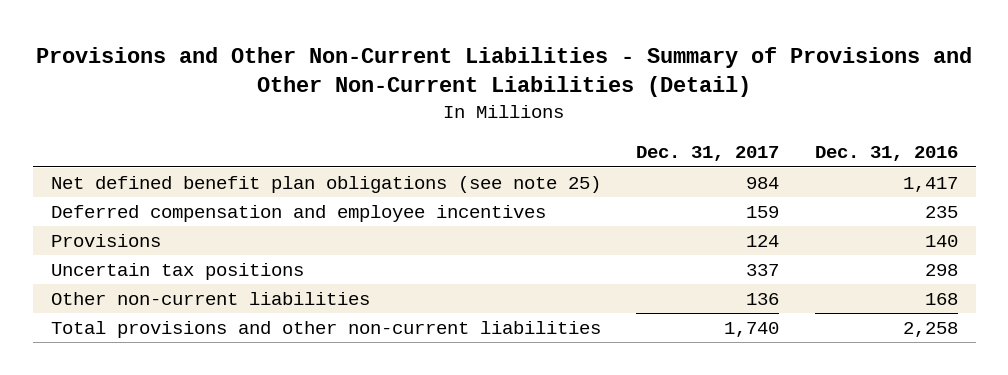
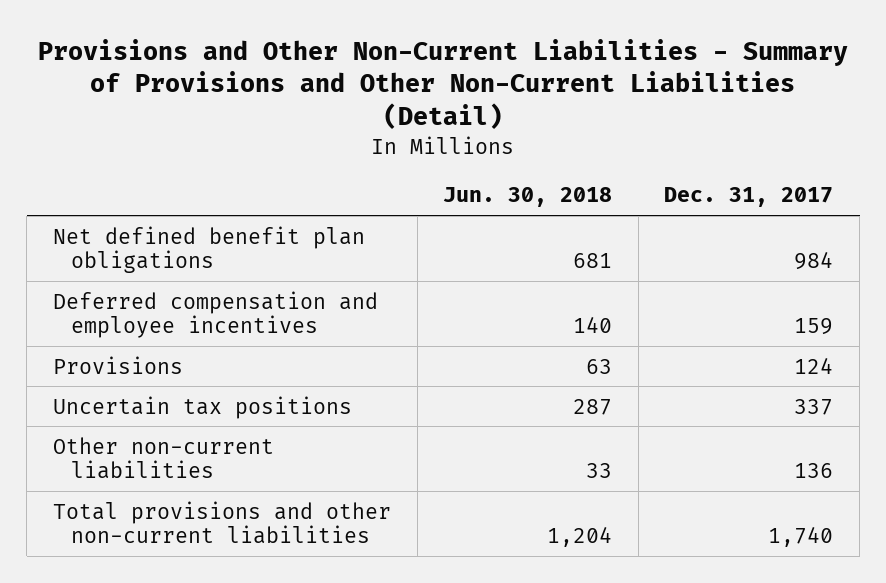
[814,146,958,162] Dec. 31, 2016 -> none
none -> [443,187,613,208] Jun. 30, 2018
[50,175,601,193] Net defined benefit plan obligations (see note 25) -> [52,225,365,274] Net defined benefit plan obligations

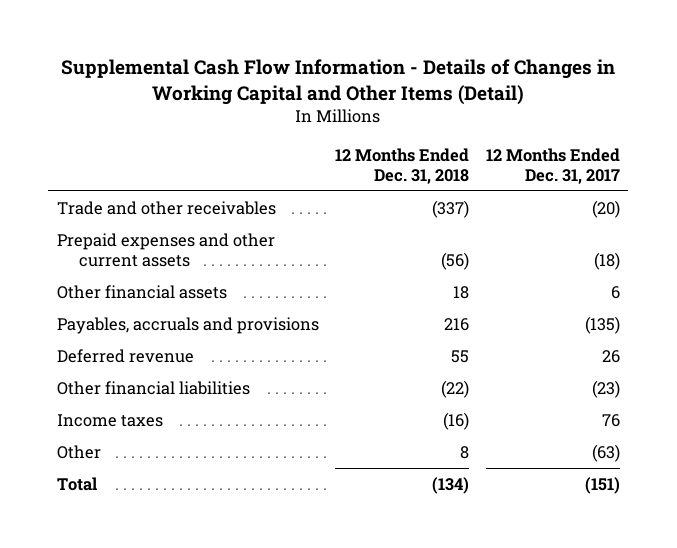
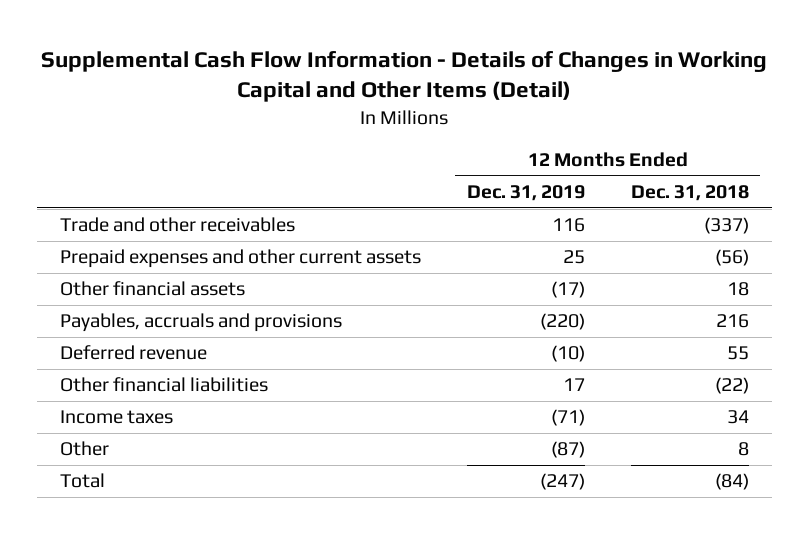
[485,147,620,184] 12 Months Ended Dec. 31, 2017 -> none
none -> [466,184,585,201] Dec. 31, 2019
[443,412,470,431] (16) -> [726,410,749,425] 34
[432,477,470,495] (134) -> [714,473,749,491] (84)

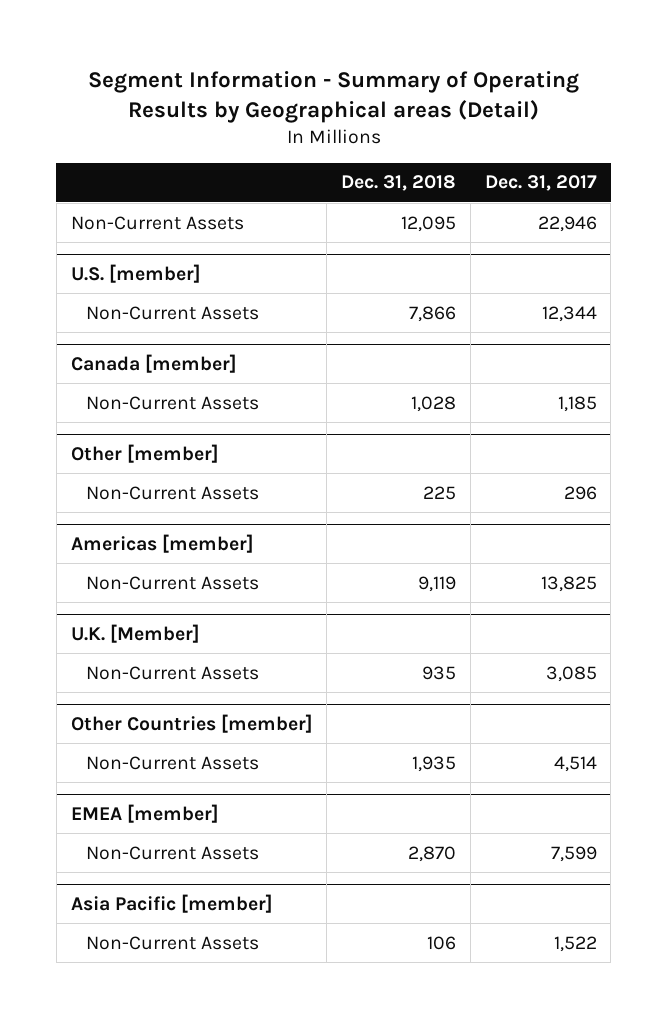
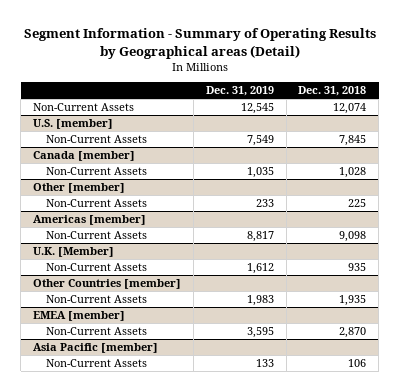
[484,175,597,192] Dec. 31, 2017 -> none
none -> [205,86,274,97] Dec. 31, 2019
[401,215,457,232] 12,095 -> [333,103,367,115] 12,074
[409,305,457,322] 7,866 -> [339,135,367,147] 7,845
[418,575,457,592] 9,119 -> [339,231,367,243] 9,098

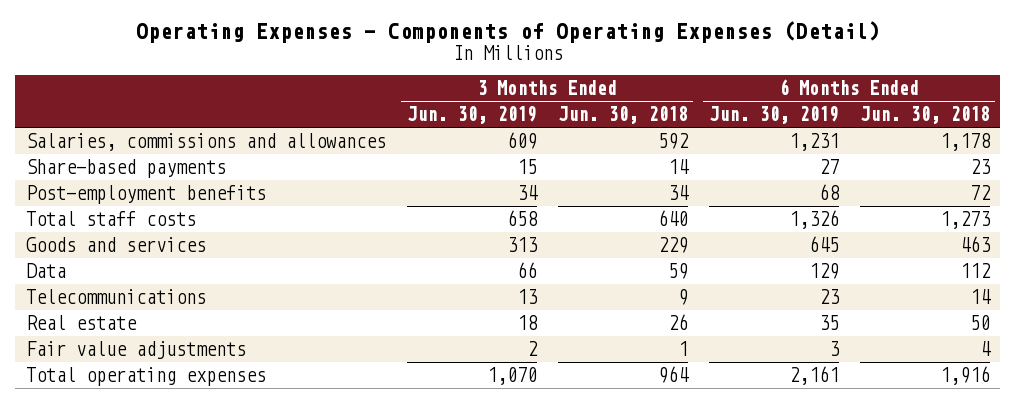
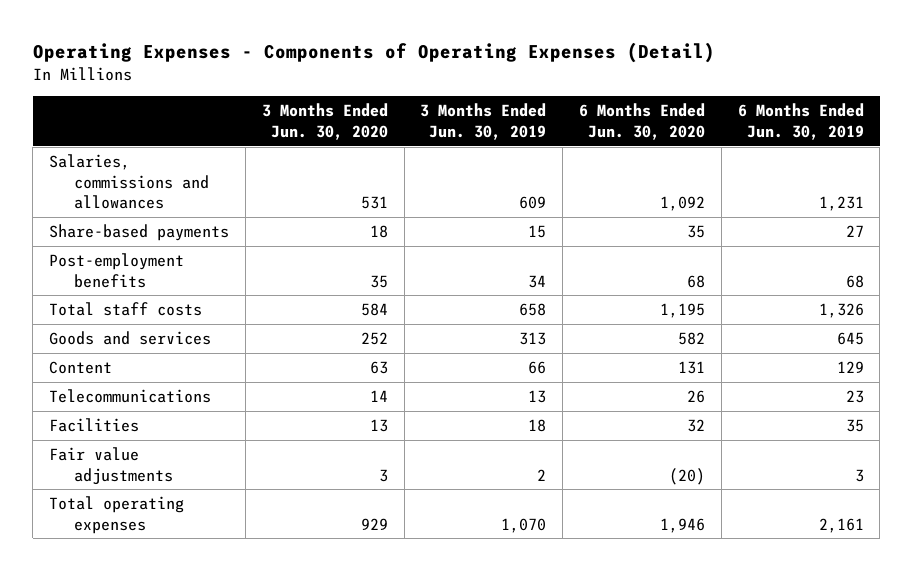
[557,106,688,125] Jun. 30, 2018 -> none
[859,106,990,125] Jun. 30, 2018 -> none
none -> [261,103,388,140] 3 Months Ended Jun. 30, 2020
none -> [578,103,705,140] 6 Months Ended Jun. 30, 2020
[25,263,66,279] Data -> [49,361,113,375] Content
[25,315,137,331] Real estate -> [49,418,140,433] Facilities

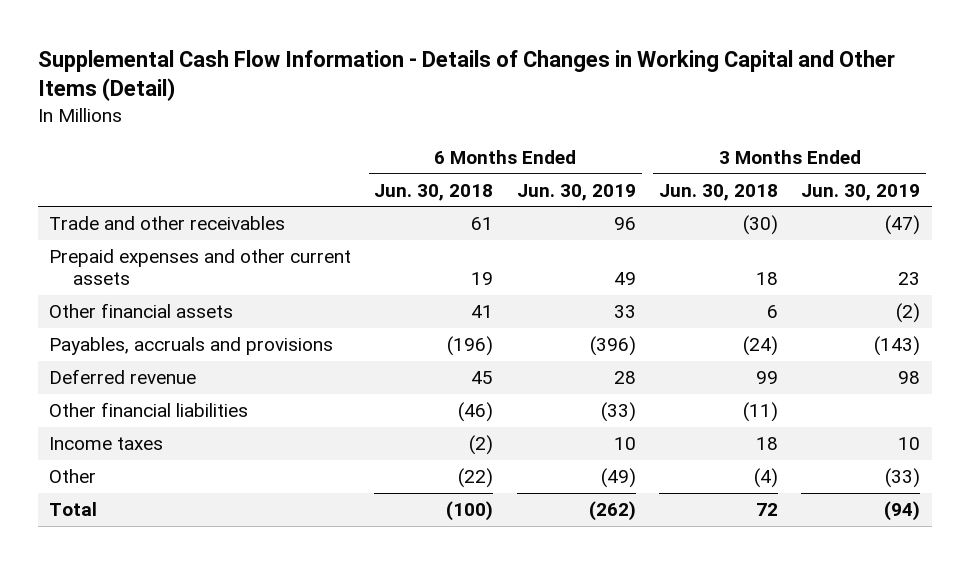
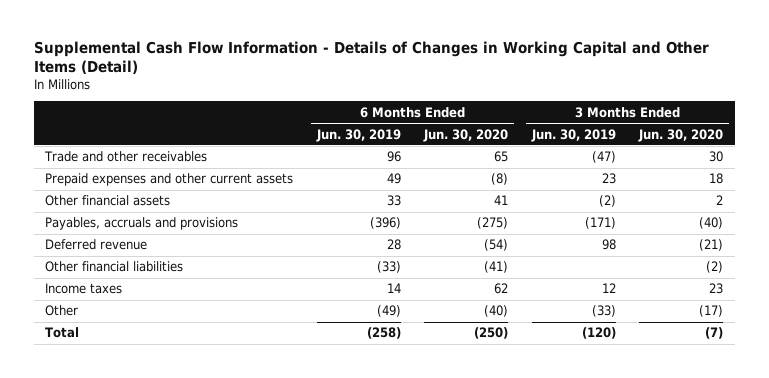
[374,183,494,201] Jun. 30, 2018 -> none
[658,183,778,201] Jun. 30, 2018 -> none
none -> [423,128,509,142] Jun. 30, 2020
none -> [638,128,724,142] Jun. 30, 2020
[874,336,921,357] (143) -> [584,217,616,230] (171)
[613,437,636,451] 10 -> [386,283,401,294] 14
[898,437,921,451] 10 -> [601,283,616,294] 12
[588,501,636,522] (262) -> [366,327,401,340] (258)
[884,501,921,522] (94) -> [581,327,616,340] (120)

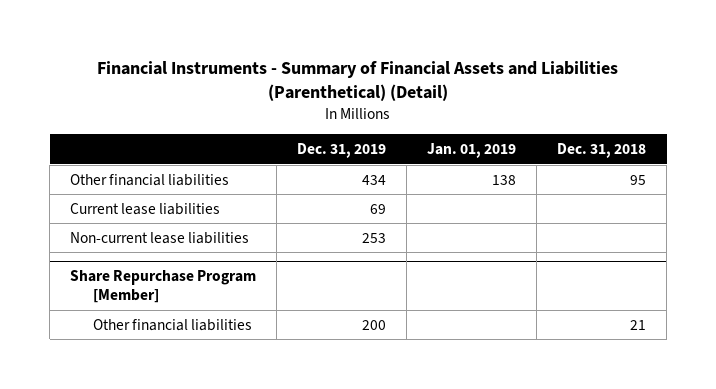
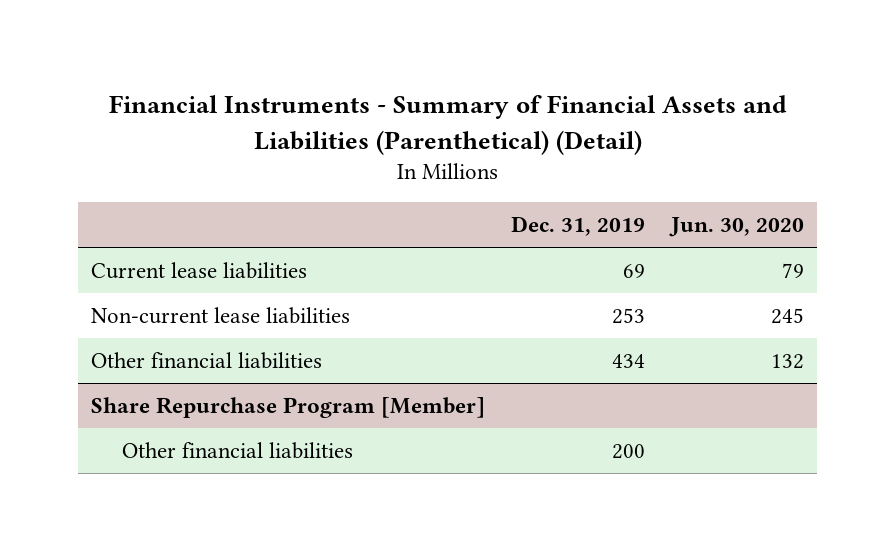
[427,143,517,159] Jan. 01, 2019 -> none
[557,143,647,159] Dec. 31, 2018 -> none
none -> [669,217,805,238] Jun. 30, 2020
[70,173,230,186] Other financial liabilities -> [91,351,323,369] Other financial liabilities

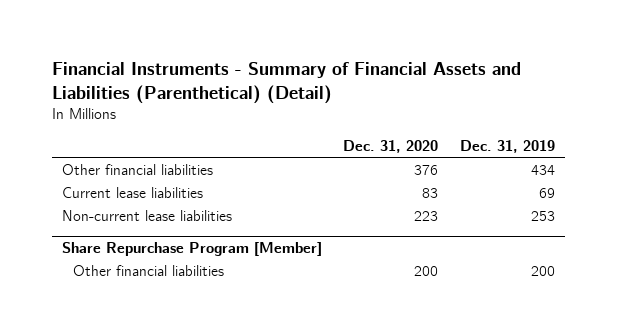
[669,217,805,238] Jun. 30, 2020 -> none
none -> [343,140,439,154] Dec. 31, 2020
[91,351,323,369] Other financial liabilities -> [62,163,214,175] Other financial liabilities

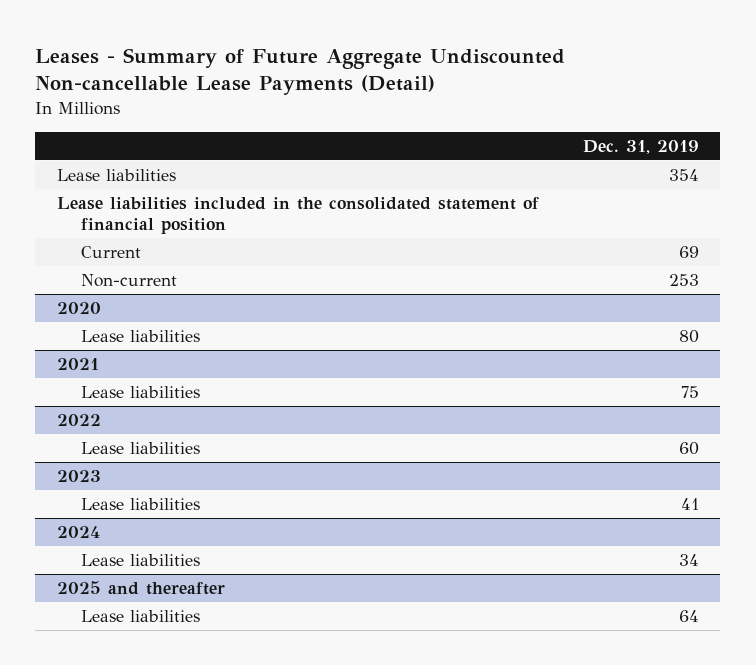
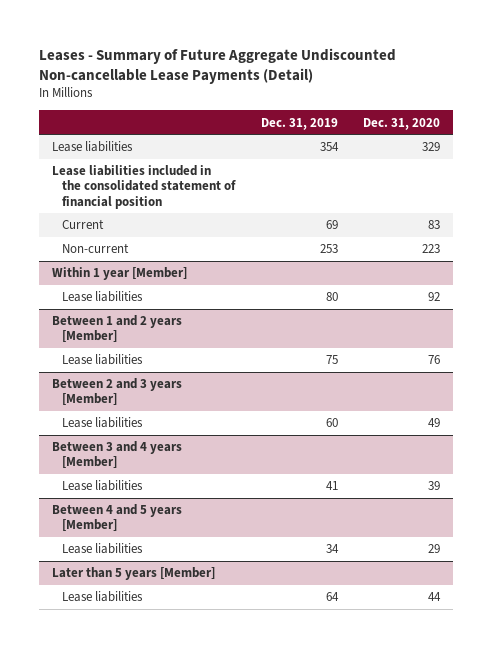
none -> [363,117,441,130] Dec. 31, 2020
[57,302,102,315] 2020 -> [52,267,188,281] Within 1 year [Member]
[57,358,100,371] 2021 -> [52,315,183,343] Between 1 and 2 years [Member]
[57,414,102,427] 2022 -> [52,378,183,406] Between 2 and 3 years [Member]
[57,470,102,483] 2023 -> [52,441,183,469] Between 3 and 4 years [Member]
[57,526,101,539] 2024 -> [52,504,183,532] Between 4 and 5 years [Member]
[57,581,226,596] 2025 and thereafter -> [52,567,216,581] Later than 5 years [Member]

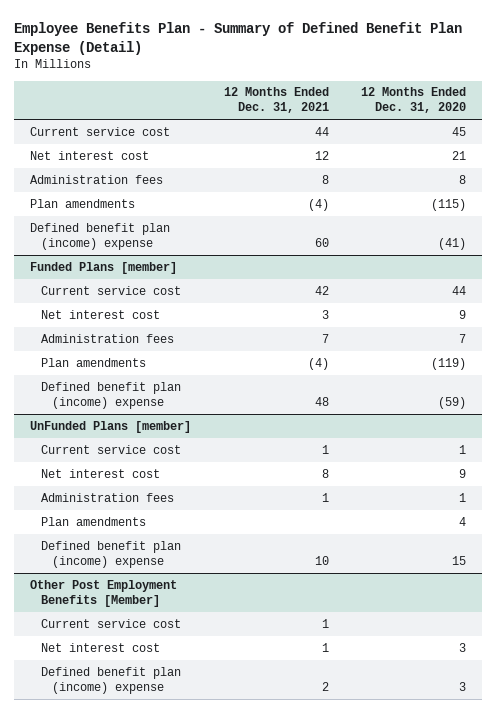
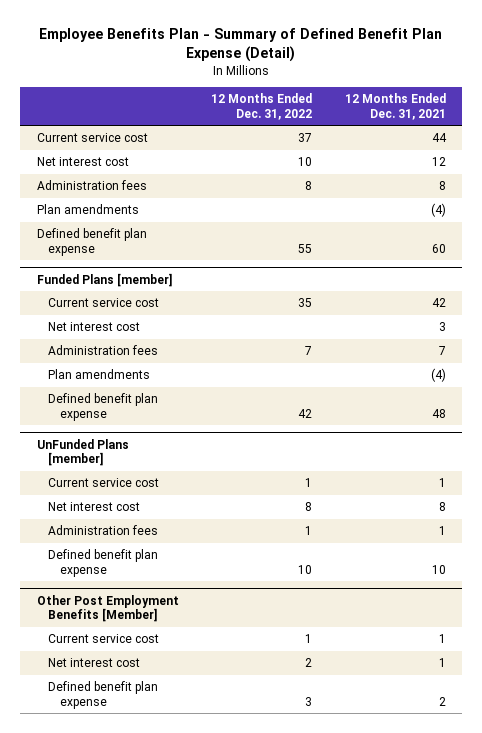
[360,87,466,114] 12 Months Ended Dec. 31, 2020 -> none
none -> [211,93,313,120] 12 Months Ended Dec. 31, 2022
[30,222,171,250] Defined benefit plan (income) expense -> [36,228,147,256] Defined benefit plan expense
[40,381,181,409] Defined benefit plan (income) expense -> [48,393,159,421] Defined benefit plan expense
[40,516,146,526] Plan amendments -> none
[40,540,181,568] Defined benefit plan (income) expense -> [48,549,159,577] Defined benefit plan expense
[40,666,181,694] Defined benefit plan (income) expense -> [48,681,159,709] Defined benefit plan expense

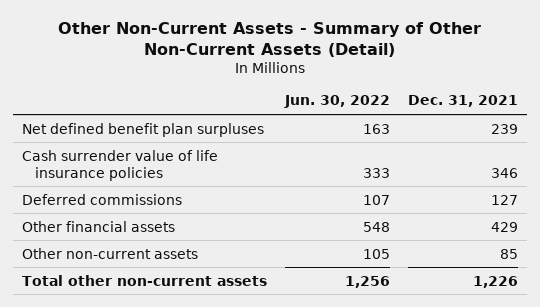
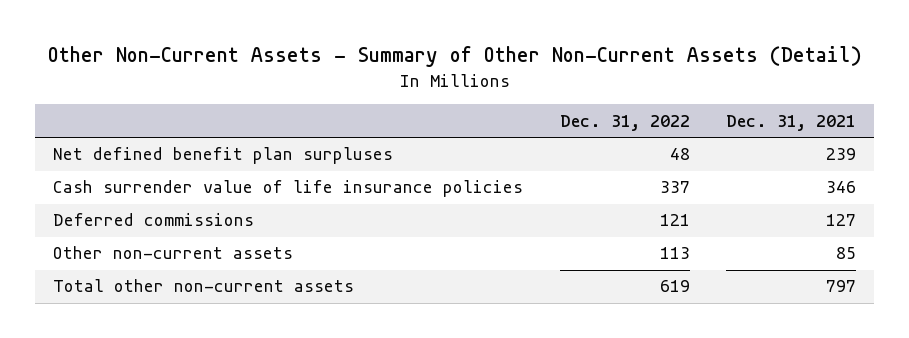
[283,95,390,109] Jun. 30, 2022 -> none
none -> [559,114,690,131] Dec. 31, 2022
[21,220,175,232] Other financial assets -> none
[472,275,518,288] 1,226 -> [826,280,857,293] 797

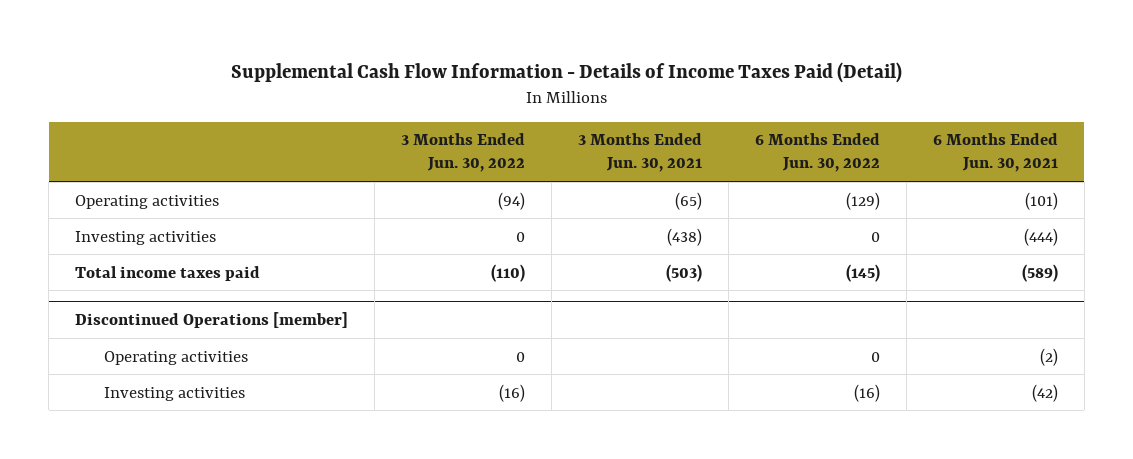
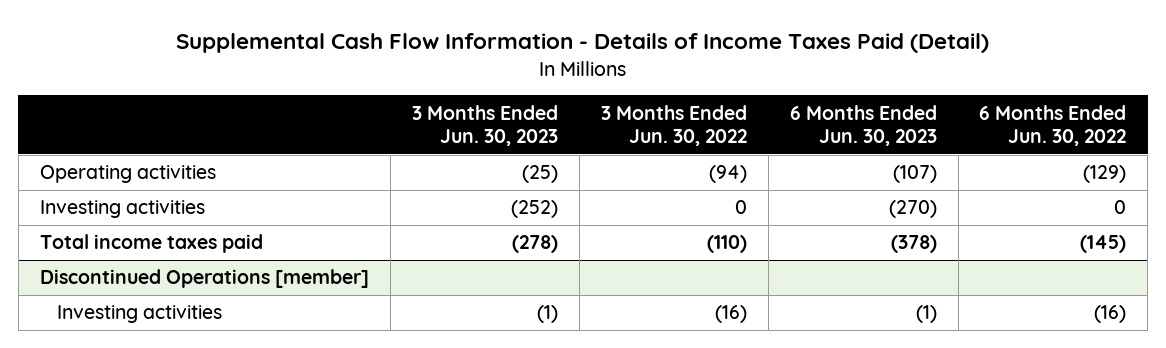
[578,133,703,173] 3 Months Ended Jun. 30, 2021 -> none
[932,133,1058,173] 6 Months Ended Jun. 30, 2021 -> none
none -> [411,104,558,147] 3 Months Ended Jun. 30, 2023
none -> [789,104,937,147] 6 Months Ended Jun. 30, 2023
[104,350,249,365] Operating activities -> none

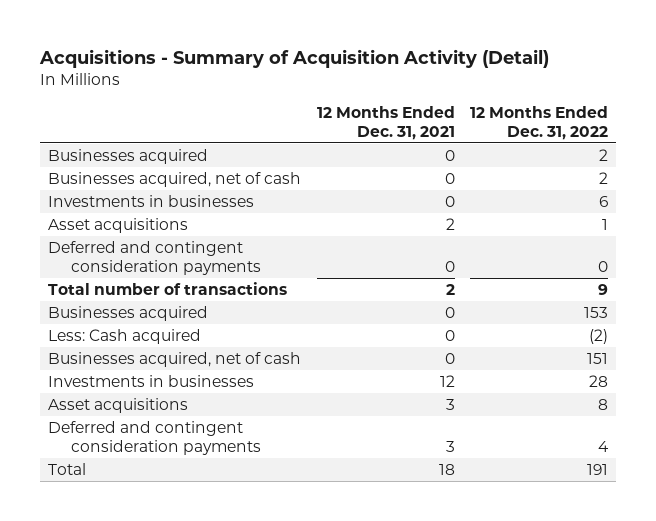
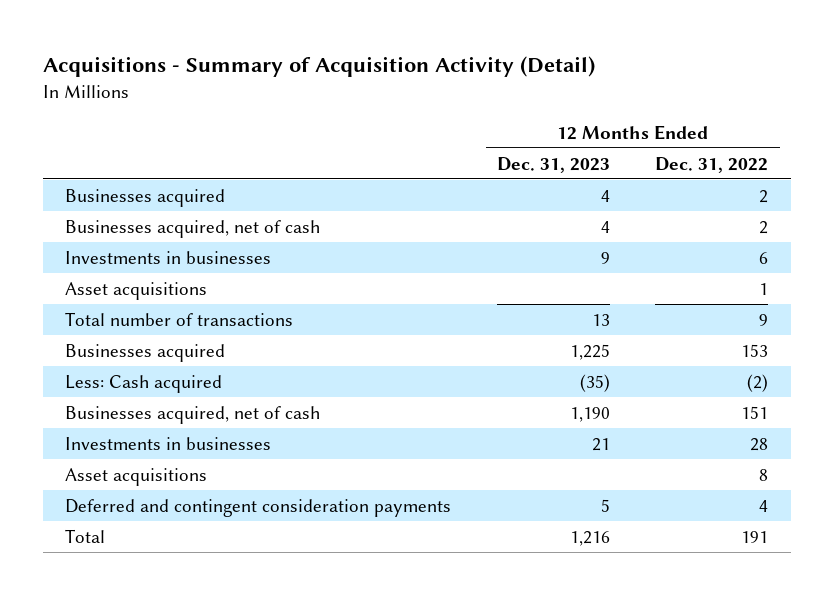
[316,105,455,140] 12 Months Ended Dec. 31, 2021 -> none
none -> [496,156,610,173] Dec. 31, 2023
[48,240,262,276] Deferred and contingent consideration payments -> none

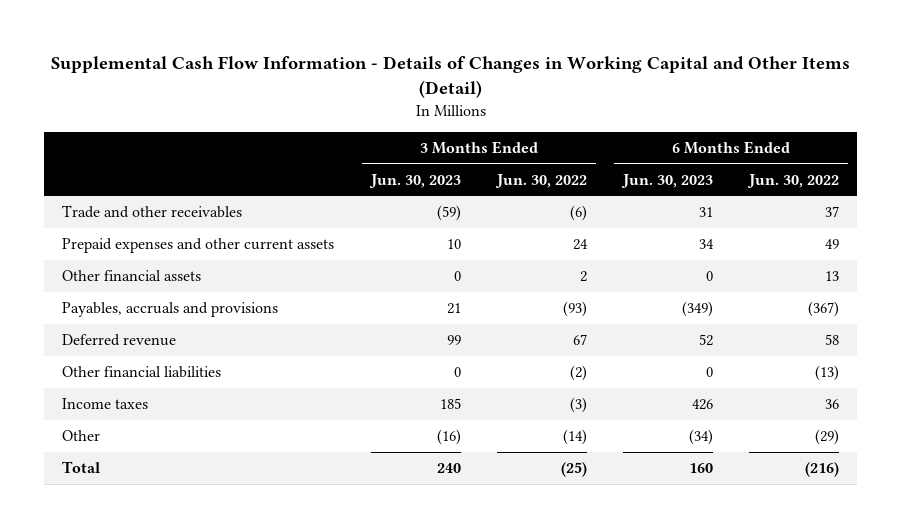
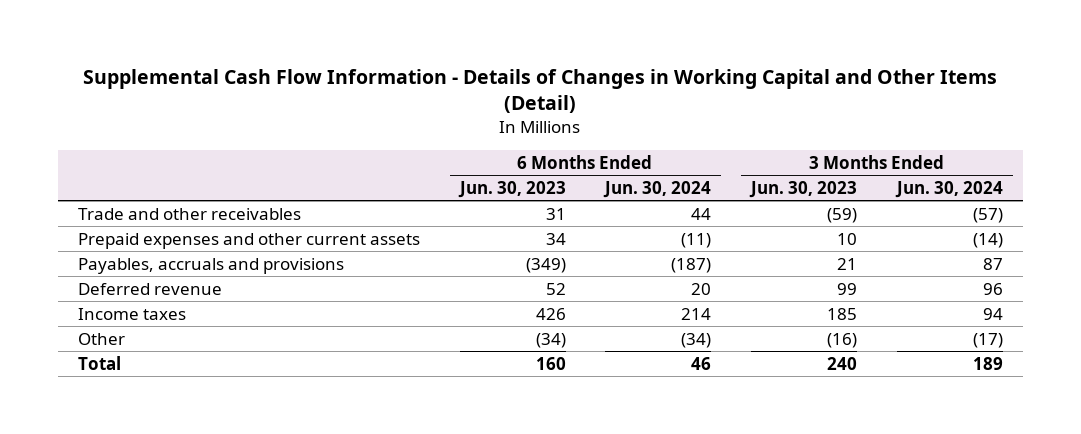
[494,173,587,188] Jun. 30, 2022 -> none
[747,173,840,188] Jun. 30, 2022 -> none
none -> [603,180,712,198] Jun. 30, 2024
none -> [895,180,1004,198] Jun. 30, 2024
[62,270,202,282] Other financial assets -> none
[62,366,222,379] Other financial liabilities -> none

